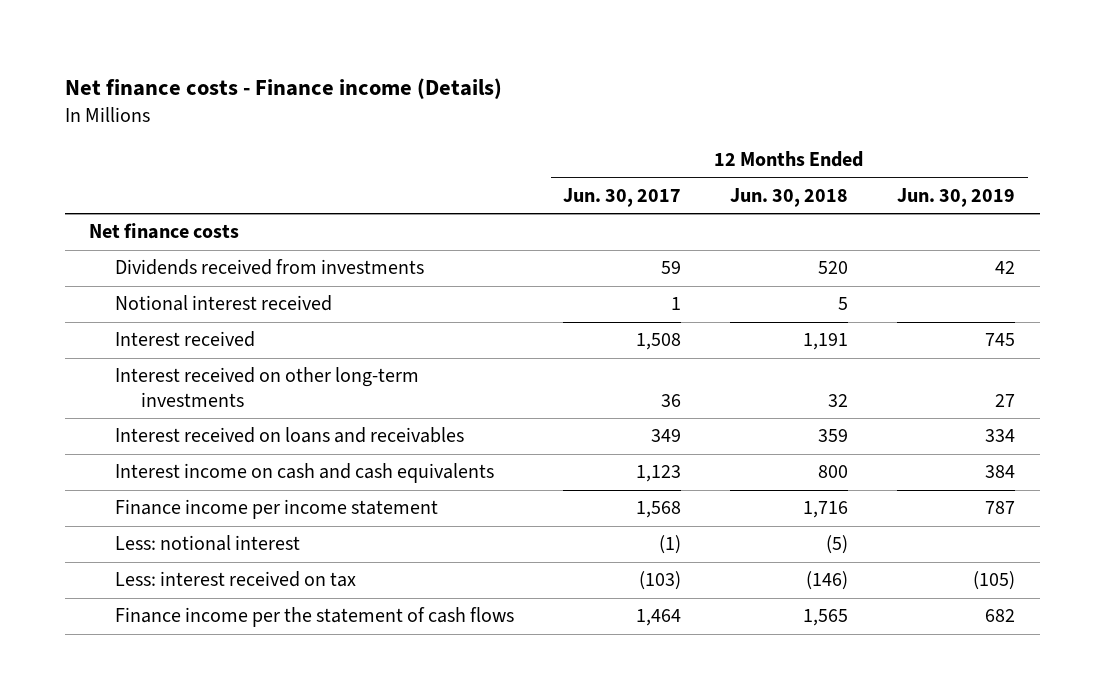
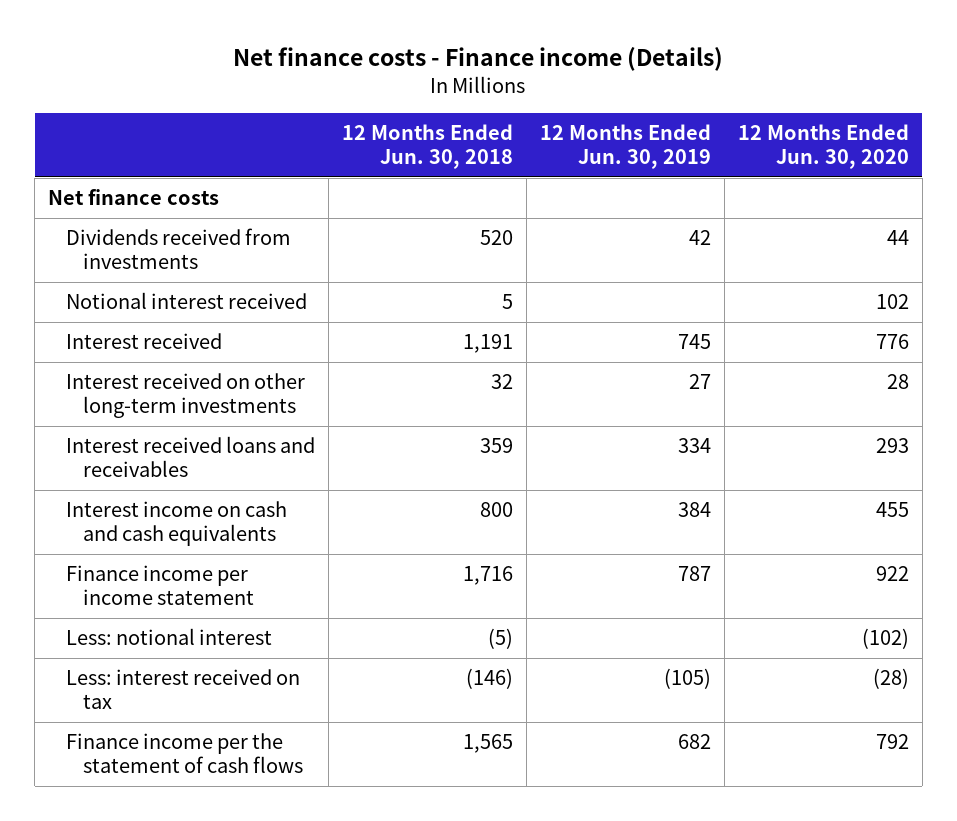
[563,188,682,208] Jun. 30, 2017 -> none
none -> [737,124,909,170] 12 Months Ended Jun. 30, 2020
[115,427,465,444] Interest received on loans and receivables -> [65,436,315,478] Interest received loans and receivables

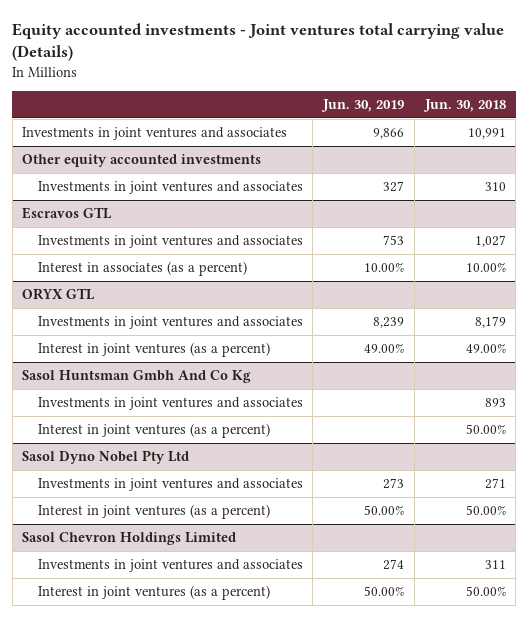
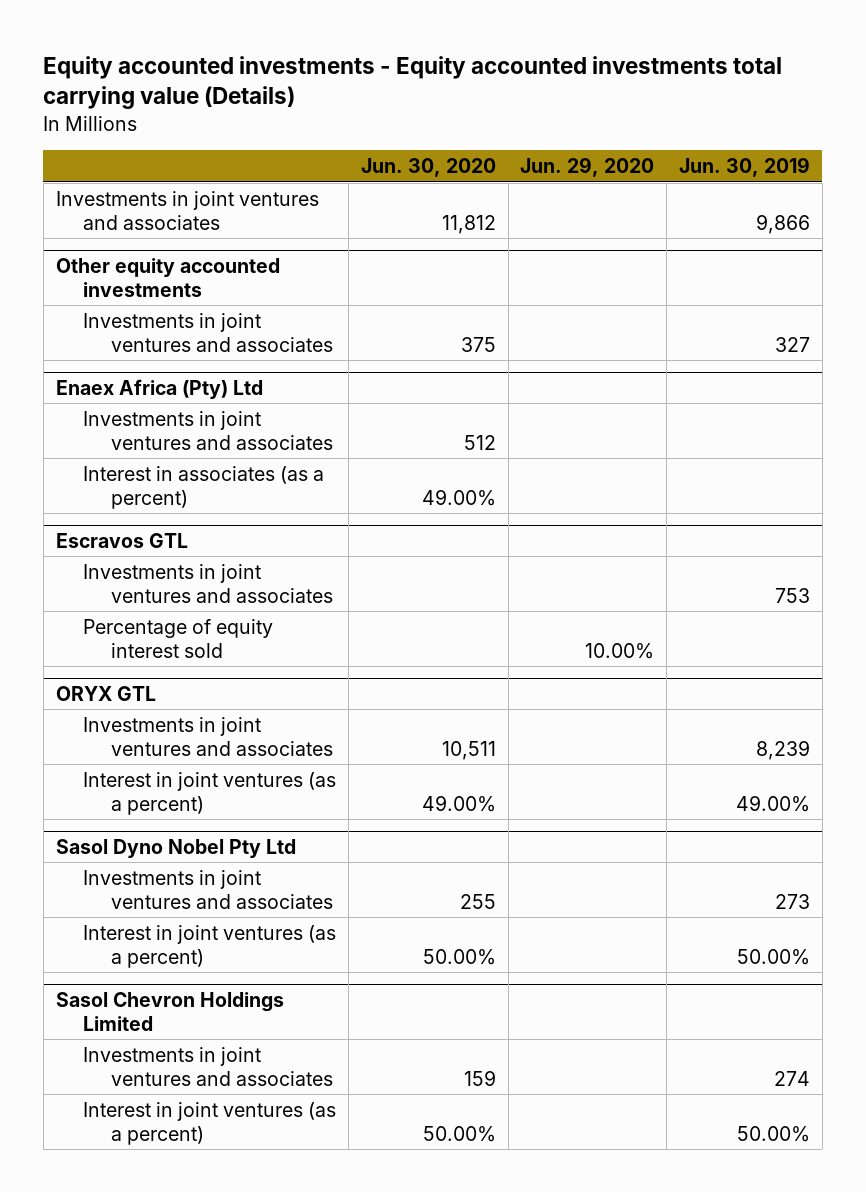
[12,22,505,62] Equity accounted investments - Joint ventures total carrying value (Details) -> [43,55,783,110] Equity accounted investments - Equity accounted investments total carrying value (Details)
[422,99,506,113] Jun. 30, 2018 -> none
none -> [360,158,496,178] Jun. 30, 2020
none -> [520,157,655,178] Jun. 29, 2020
none -> [55,378,263,399] Enaex Africa (Pty) Ltd
none -> [83,410,334,450] Investments in joint ventures and associates
none -> [83,465,325,509] Interest in associates (as a percent)
[37,260,247,276] Interest in associates (as a percent) -> none
none -> [83,618,274,658] Percentage of equity interest sold
[22,369,252,383] Sasol Huntsman Gmbh And Co Kg -> none
[37,396,303,410] Investments in joint ventures and associates -> none
[37,422,270,438] Interest in joint ventures (as a percent) -> none

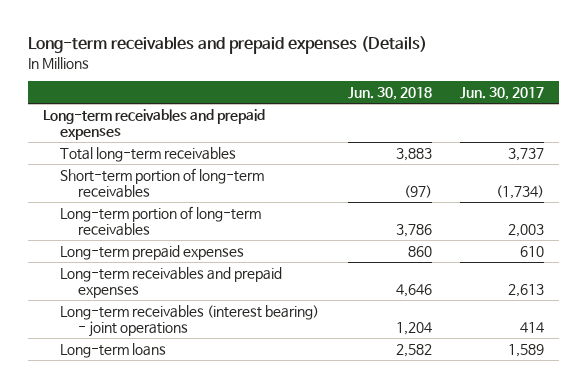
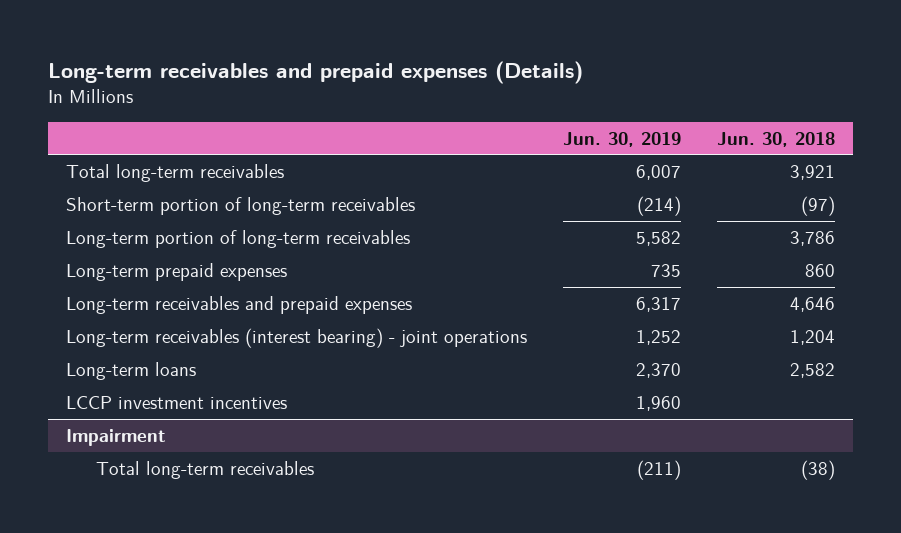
[460,87,545,101] Jun. 30, 2017 -> none
none -> [562,131,681,147] Jun. 30, 2019
[42,108,265,140] Long-term receivables and prepaid expenses -> none
[395,147,432,161] 3,883 -> [789,164,835,180] 3,921
none -> [66,395,288,409] LCCP investment incentives
none -> [66,428,167,446] Impairment
none -> [96,460,315,479] Total long-term receivables

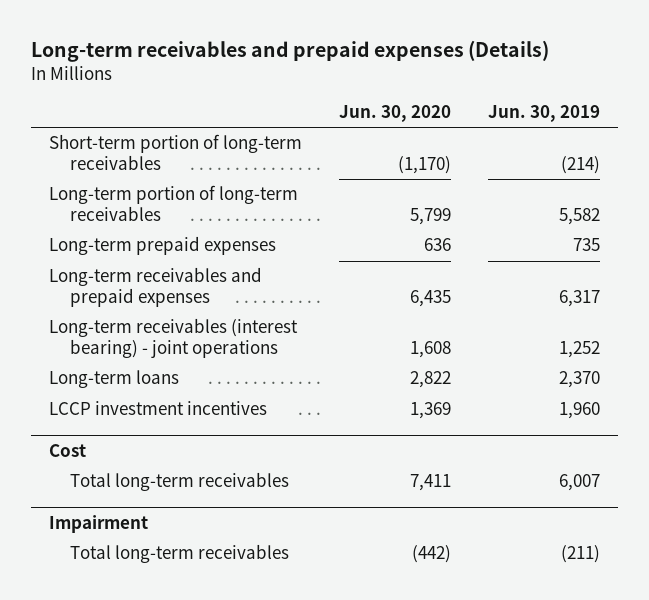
[716,131,835,147] Jun. 30, 2018 -> none
none -> [339,105,452,123] Jun. 30, 2020
[66,163,285,182] Total long-term receivables -> none
none -> [49,443,87,457] Cost
none -> [70,472,290,492] Total long-term receivables

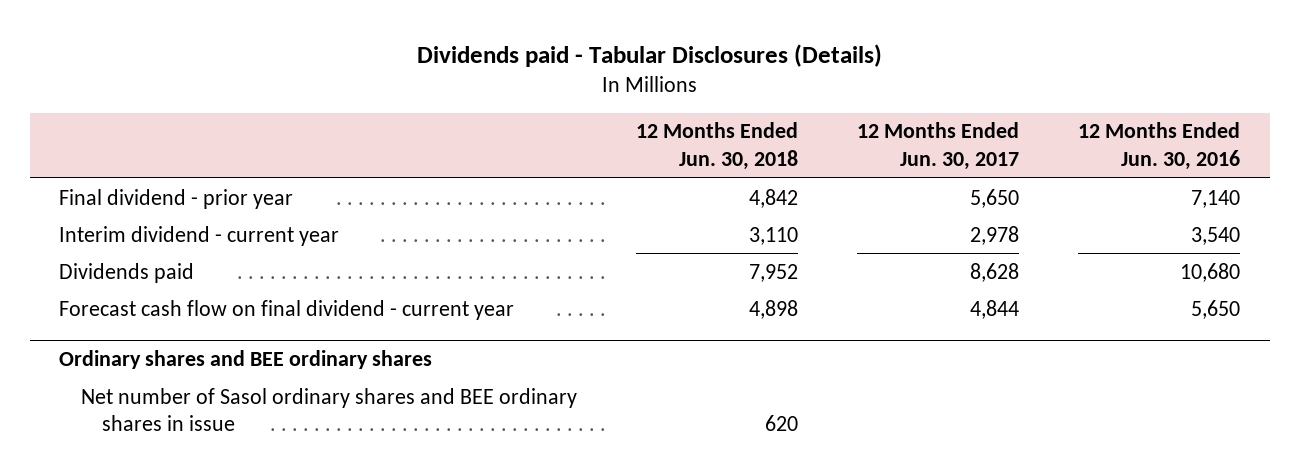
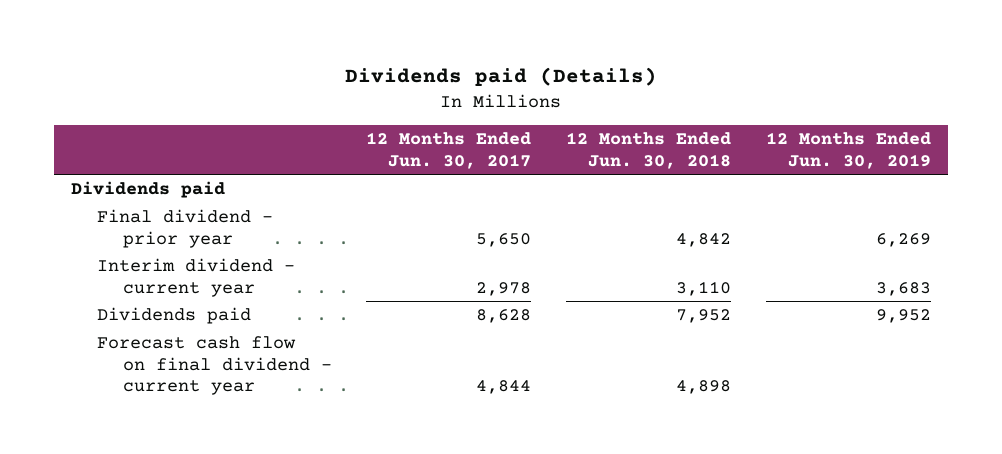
[416,43,882,67] Dividends paid - Tabular Disclosures (Details) -> [344,66,657,86] Dividends paid (Details)
[1078,122,1241,170] 12 Months Ended Jun. 30, 2016 -> none
none -> [765,132,931,169] 12 Months Ended Jun. 30, 2019
none -> [70,181,225,199] Dividends paid
[59,350,433,370] Ordinary shares and BEE ordinary shares -> none
[80,387,577,432] Net number of Sasol ordinary shares and BEE ordinary shares in issue -> none

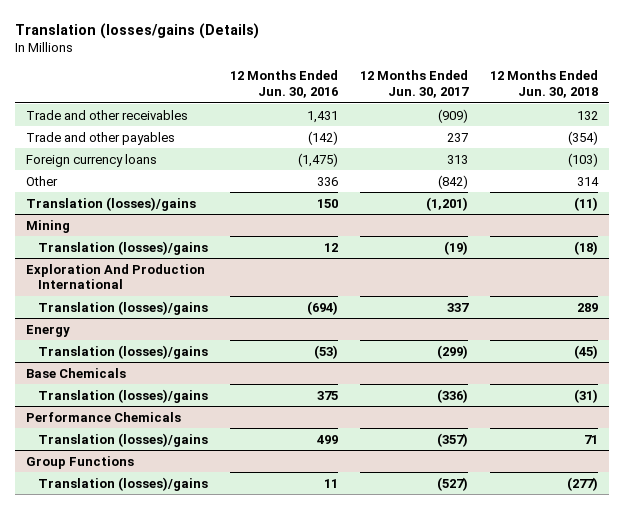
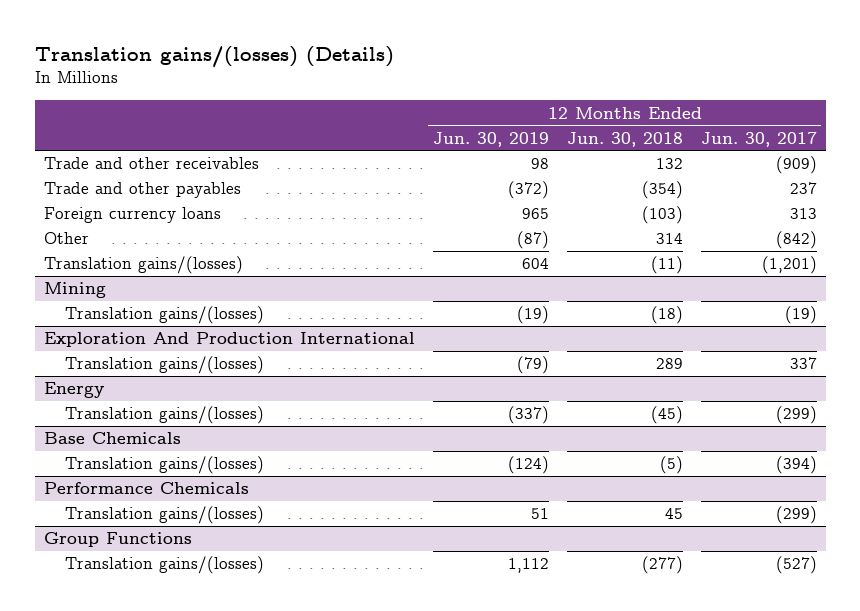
[14,22,259,39] Translation (losses/gains (Details) -> [34,45,394,68] Translation gains/(losses) (Details)
[229,70,338,99] 12 Months Ended Jun. 30, 2016 -> none
none -> [432,131,549,147] Jun. 30, 2019
[26,196,197,211] Translation (losses)/gains -> [43,256,243,275] Translation gains/(losses)
[37,240,208,255] Translation (losses)/gains -> [65,306,265,325] Translation gains/(losses)
[37,300,208,315] Translation (losses)/gains -> [65,356,265,375] Translation gains/(losses)
[37,344,208,359] Translation (losses)/gains -> [65,406,265,425] Translation gains/(losses)
[37,388,208,403] Translation (losses)/gains -> [65,456,265,475] Translation gains/(losses)
[436,388,468,403] (336) -> [775,456,817,475] (394)
[573,388,598,403] (31) -> [659,456,683,475] (5)
[37,432,208,447] Translation (losses)/gains -> [65,506,265,525] Translation gains/(losses)
[436,432,468,447] (357) -> [775,506,817,525] (299)
[583,434,598,444] 71 -> [664,508,683,520] 45
[37,476,208,491] Translation (losses)/gains -> [65,556,265,575] Translation gains/(losses)

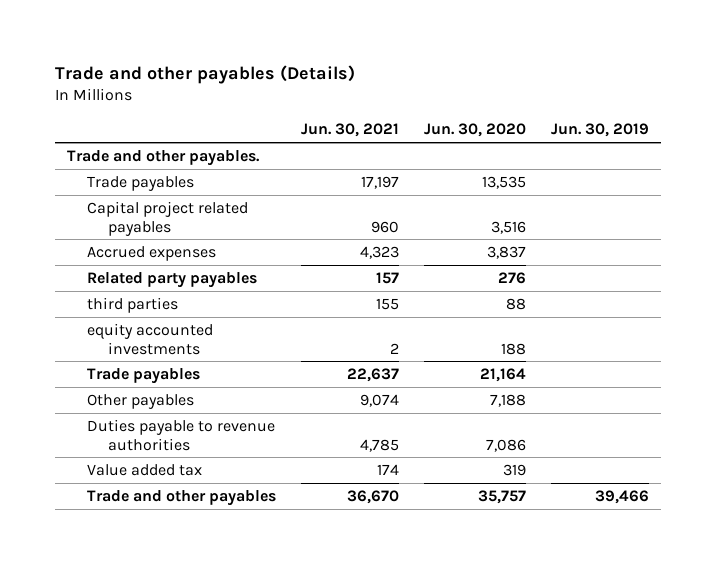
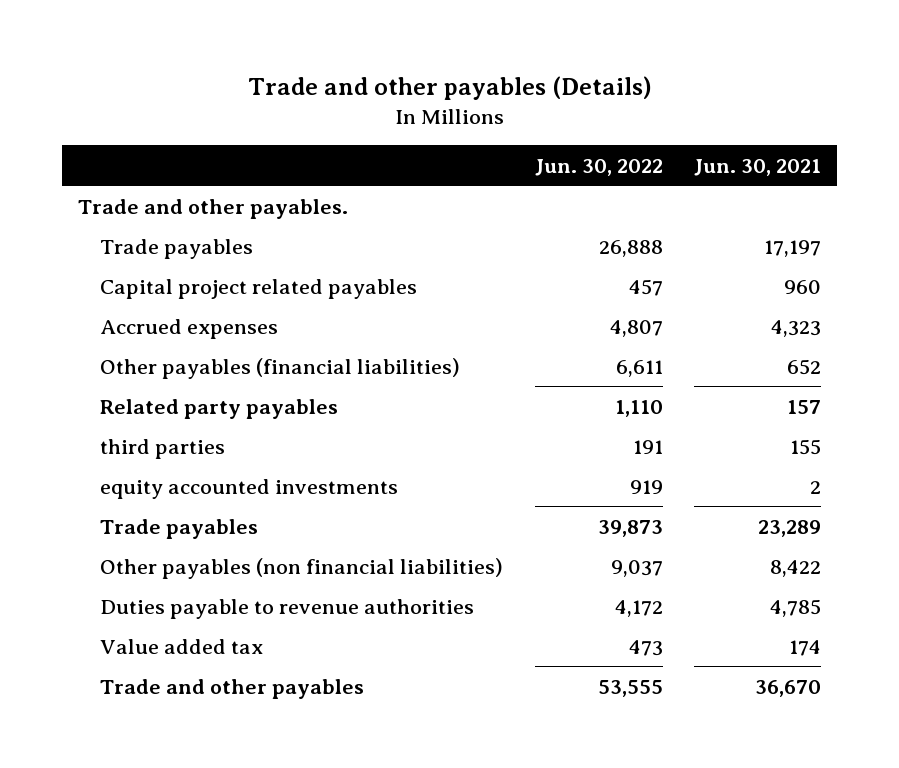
[423,123,526,138] Jun. 30, 2020 -> none
[550,123,649,138] Jun. 30, 2019 -> none
none -> [534,158,663,176] Jun. 30, 2022
none -> [100,357,461,379] Other payables (financial liabilities)
[87,393,195,409] Other payables -> none
[347,367,400,382] 22,637 -> [758,519,822,537] 23,289
none -> [100,557,504,579] Other payables (non financial liabilities)

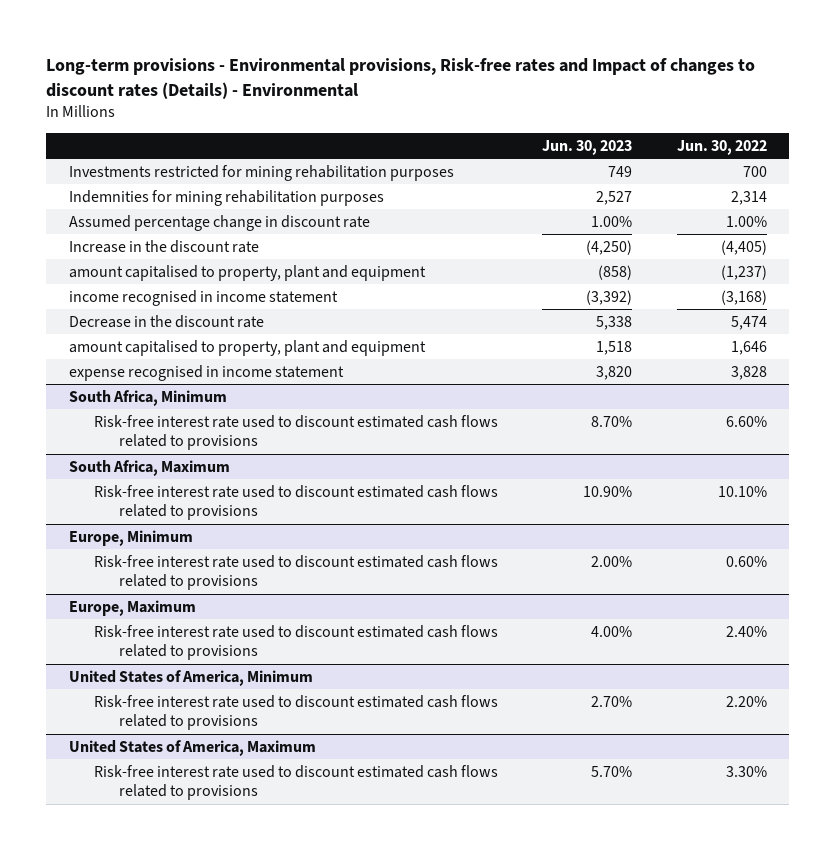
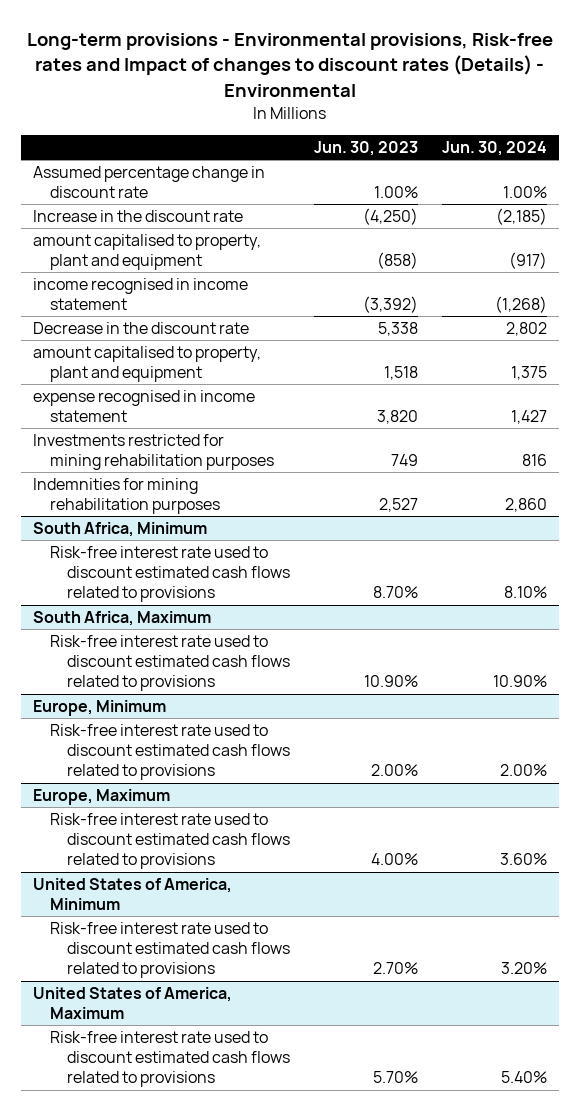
[676,139,767,155] Jun. 30, 2022 -> none
none -> [442,140,548,156] Jun. 30, 2024
[68,164,454,181] Investments restricted for mining rehabilitation purposes -> [32,434,274,471] Investments restricted for mining rehabilitation purposes
[68,189,384,206] Indemnities for mining rehabilitation purposes -> [32,478,220,515] Indemnities for mining rehabilitation purposes

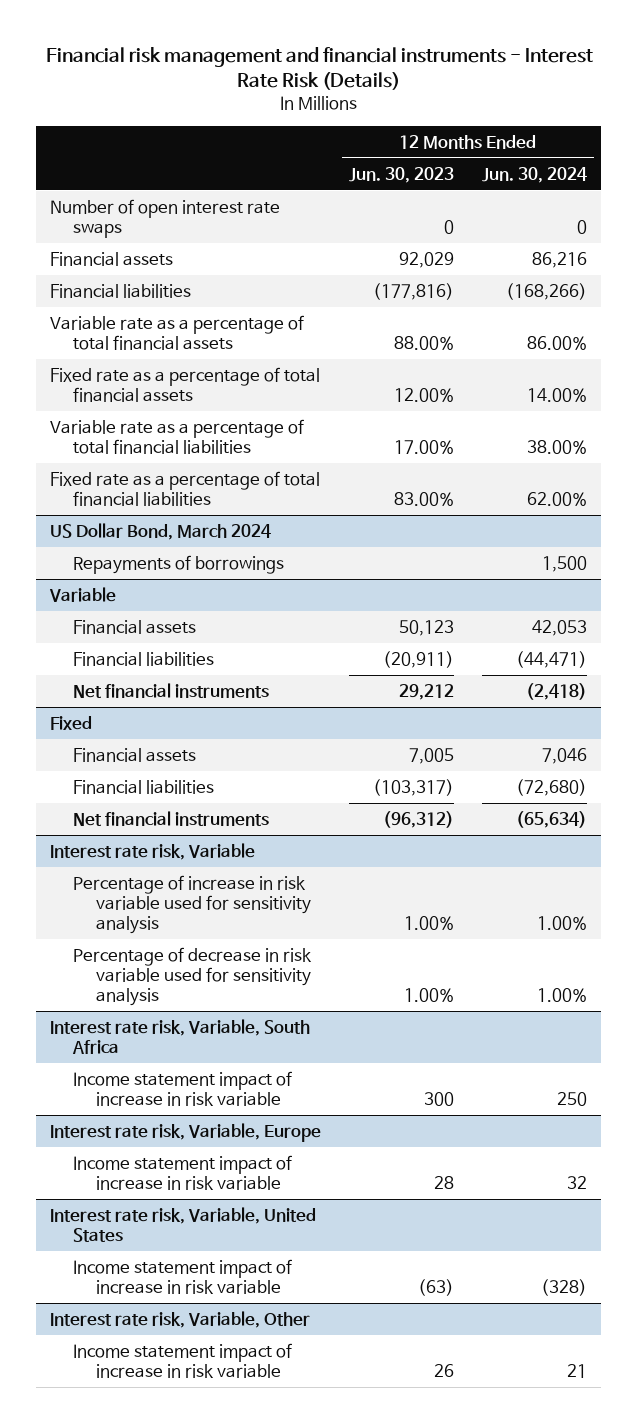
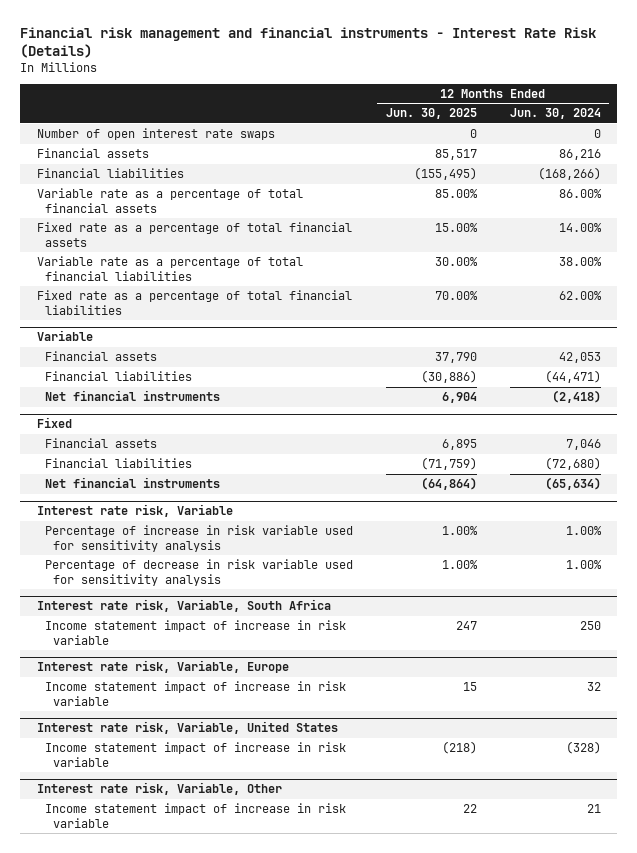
[349,166,455,183] Jun. 30, 2023 -> none
none -> [385,108,477,120] Jun. 30, 2025
[49,522,271,540] US Dollar Bond, March 2024 -> none
[73,554,285,574] Repayments of borrowings -> none

